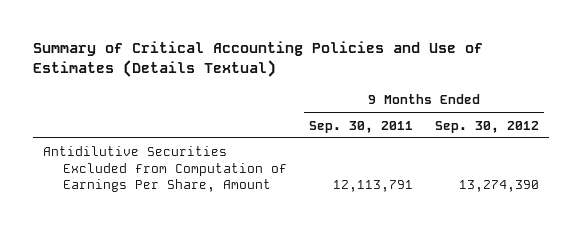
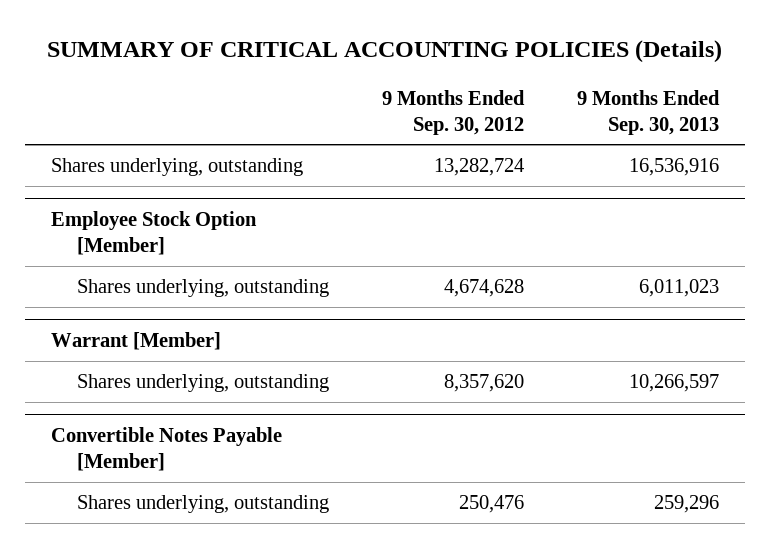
[32,40,483,78] Summary of Critical Accounting Policies and Use of Estimates (Details Textual) -> [46,39,722,63] SUMMARY OF CRITICAL ACCOUNTING POLICIES (Details)
[309,120,414,133] Sep. 30, 2011 -> none
none -> [576,89,720,135] 9 Months Ended Sep. 30, 2013
[43,146,288,192] Antidilutive Securities Excluded from Computation of Earnings Per Share, Amount -> none
none -> [51,158,304,177] Shares underlying, outstanding
none -> [51,211,258,255] Employee Stock Option [Member]
none -> [76,279,329,298] Shares underlying, outstanding
none -> [51,332,222,351] Warrant [Member]
none -> [76,374,329,393] Shares underlying, outstanding
none -> [51,427,283,471] Convertible Notes Payable [Member]
none -> [76,495,329,514] Shares underlying, outstanding

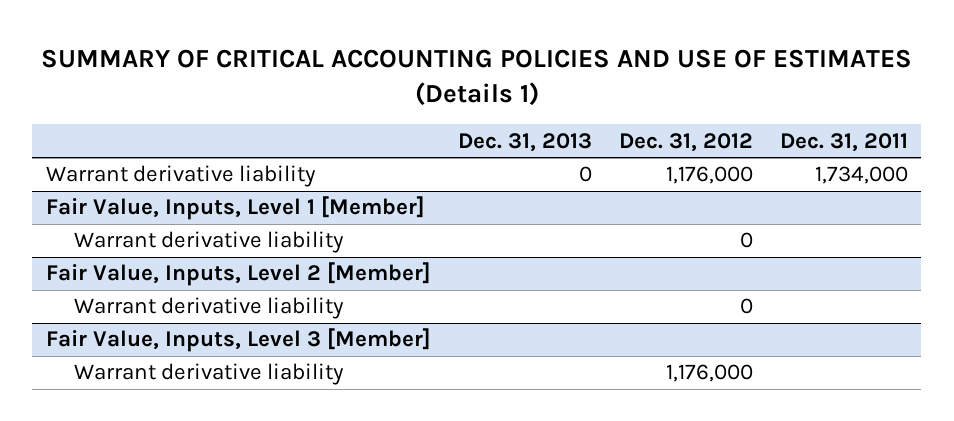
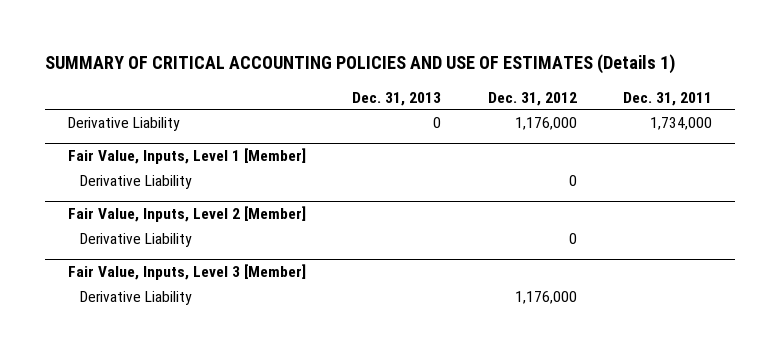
[45,165,316,188] Warrant derivative liability -> [67,116,180,131] Derivative Liability
[73,231,344,254] Warrant derivative liability -> [79,174,192,189] Derivative Liability
[73,297,344,320] Warrant derivative liability -> [79,232,192,247] Derivative Liability
[73,363,344,386] Warrant derivative liability -> [79,290,192,305] Derivative Liability

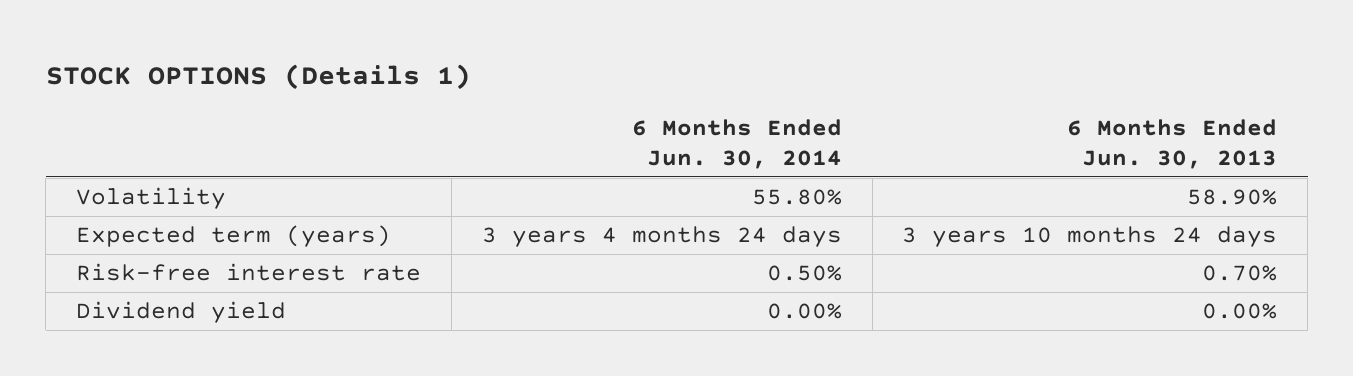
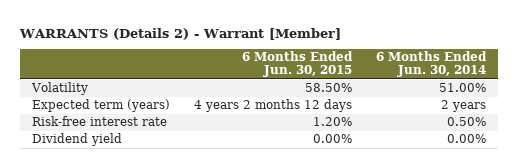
[45,64,471,91] STOCK OPTIONS (Details 1) -> [18,27,341,40] WARRANTS (Details 2) - Warrant [Member]
[1067,118,1278,170] 6 Months Ended Jun. 30, 2013 -> none
none -> [242,51,354,78] 6 Months Ended Jun. 30, 2015
[751,189,842,206] 55.80% -> [439,83,487,93] 51.00%
[481,226,842,248] 3 years 4 months 24 days -> [441,100,487,113] 2 years

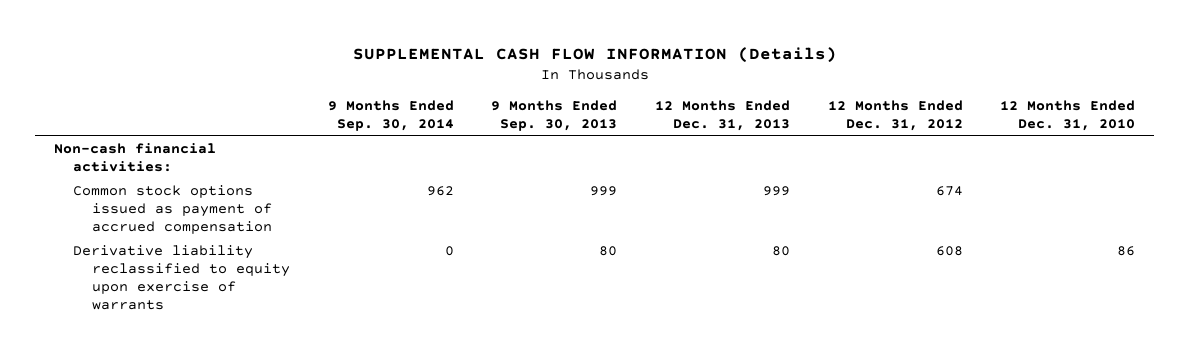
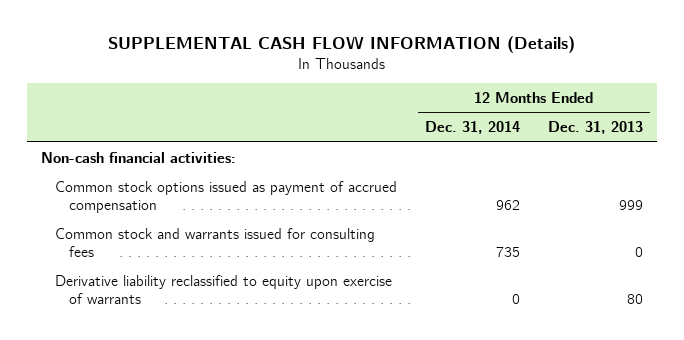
[327,100,454,132] 9 Months Ended Sep. 30, 2014 -> none
[491,100,618,132] 9 Months Ended Sep. 30, 2013 -> none
[827,100,963,132] 12 Months Ended Dec. 31, 2012 -> none
[1000,100,1136,132] 12 Months Ended Dec. 31, 2010 -> none
none -> [425,121,521,135] Dec. 31, 2014
none -> [55,227,376,257] Common stock and warrants issued for consulting fees

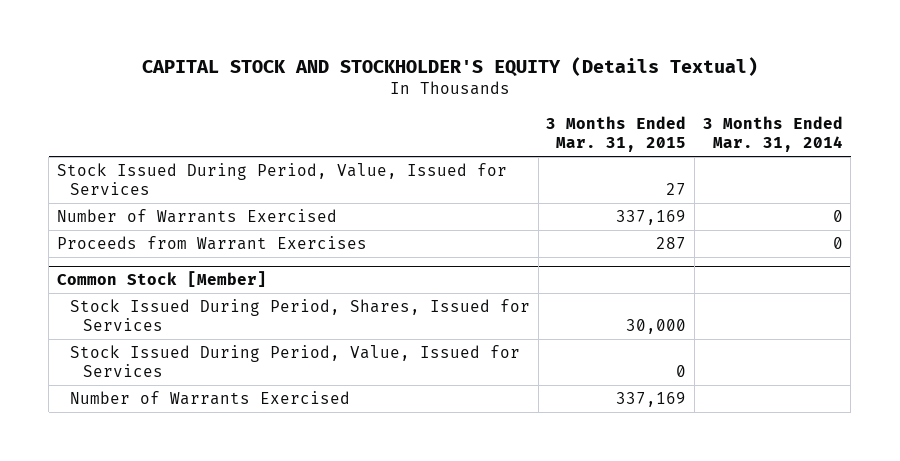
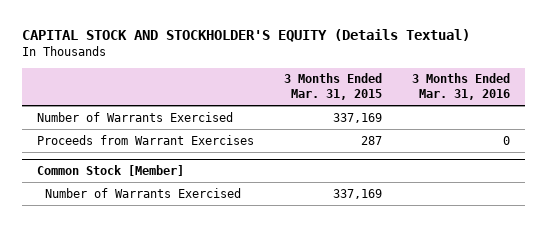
[702,115,843,153] 3 Months Ended Mar. 31, 2014 -> none
none -> [412,73,511,101] 3 Months Ended Mar. 31, 2016
[57,162,508,196] Stock Issued During Period, Value, Issued for Services -> none
[70,298,531,332] Stock Issued During Period, Shares, Issued for Services -> none
[70,344,521,378] Stock Issued During Period, Value, Issued for Services -> none

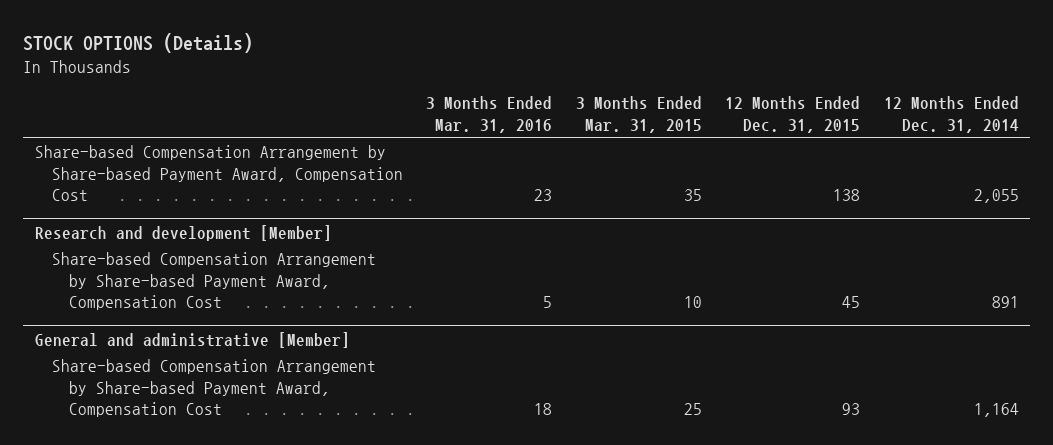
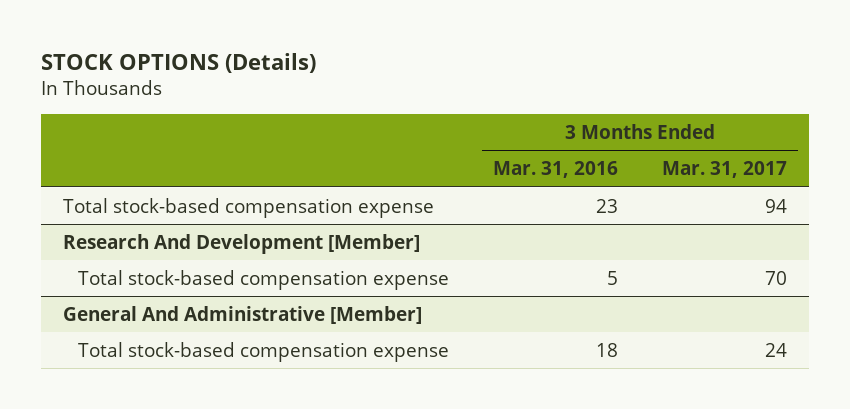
[575,95,702,133] 3 Months Ended Mar. 31, 2015 -> none
[725,95,861,133] 12 Months Ended Dec. 31, 2015 -> none
[883,95,1019,133] 12 Months Ended Dec. 31, 2014 -> none
none -> [662,161,788,179] Mar. 31, 2017
[34,144,403,202] Share-based Compensation Arrangement by Share-based Payment Award, Compensation Cost -> [62,197,434,218] Total stock-based compensation expense
[34,224,332,241] Research and development [Member] -> [62,233,420,254] Research And Development [Member]
[51,251,376,311] Share-based Compensation Arrangement by Share-based Payment Award, Compensation Cost -> [78,269,450,290] Total stock-based compensation expense
[34,331,350,348] General and administrative [Member] -> [62,305,422,324] General And Administrative [Member]
[51,358,376,418] Share-based Compensation Arrangement by Share-based Payment Award, Compensation Cost -> [78,341,450,362] Total stock-based compensation expense

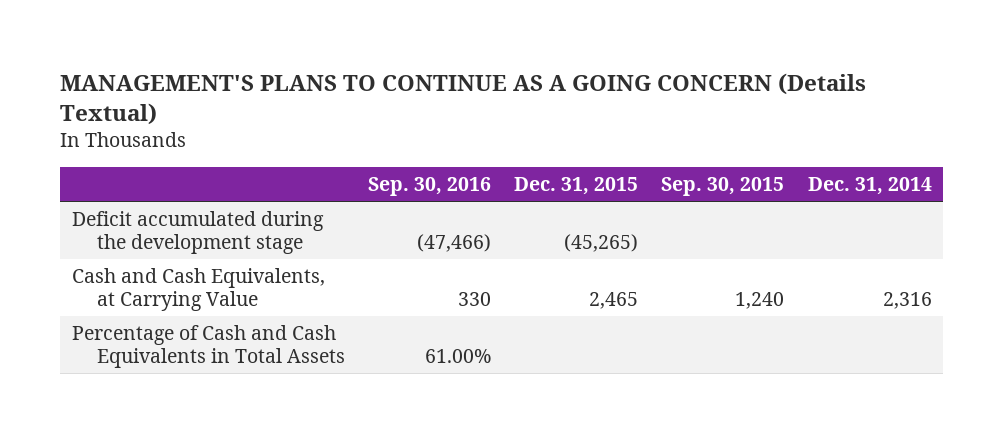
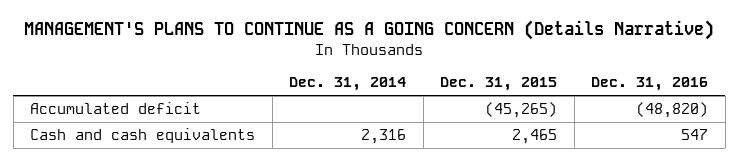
[60,72,867,125] MANAGEMENT'S PLANS TO CONTINUE AS A GOING CONCERN (Details Textual) -> [24,20,715,41] MANAGEMENT'S PLANS TO CONTINUE AS A GOING CONCERN (Details Narrative)
[368,177,492,197] Sep. 30, 2016 -> none
[661,177,785,197] Sep. 30, 2015 -> none
none -> [591,77,709,92] Dec. 31, 2016
[71,325,345,368] Percentage of Cash and Cash Equivalents in Total Assets -> none
[71,211,324,254] Deficit accumulated during the development stage -> [30,102,202,115] Accumulated deficit
[71,268,325,311] Cash and Cash Equivalents, at Carrying Value -> [30,128,256,144] Cash and cash equivalents

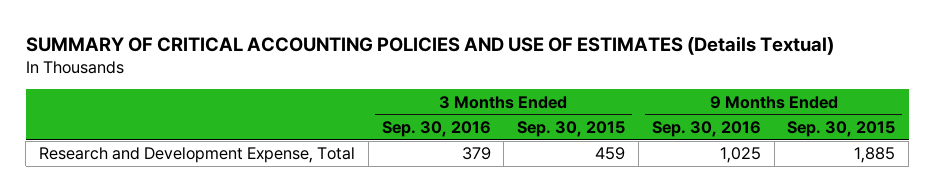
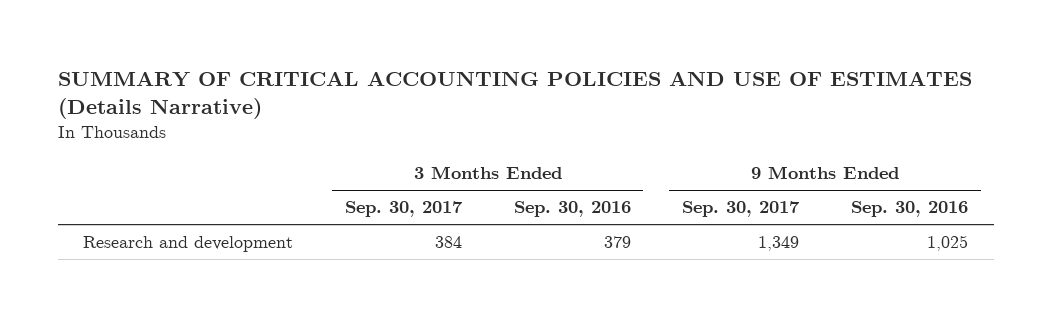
[25,36,834,56] SUMMARY OF CRITICAL ACCOUNTING POLICIES AND USE OF ESTIMATES (Details Textual) -> [57,70,972,119] SUMMARY OF CRITICAL ACCOUNTING POLICIES AND USE OF ESTIMATES (Details Narrative)
[517,121,626,138] Sep. 30, 2015 -> none
[787,121,896,138] Sep. 30, 2015 -> none
none -> [345,201,464,218] Sep. 30, 2017
none -> [682,201,801,218] Sep. 30, 2017
[39,147,356,164] Research and Development Expense, Total -> [83,236,294,253] Research and development

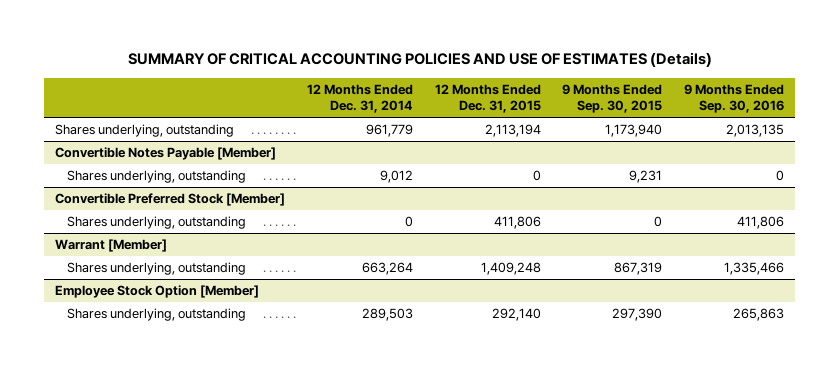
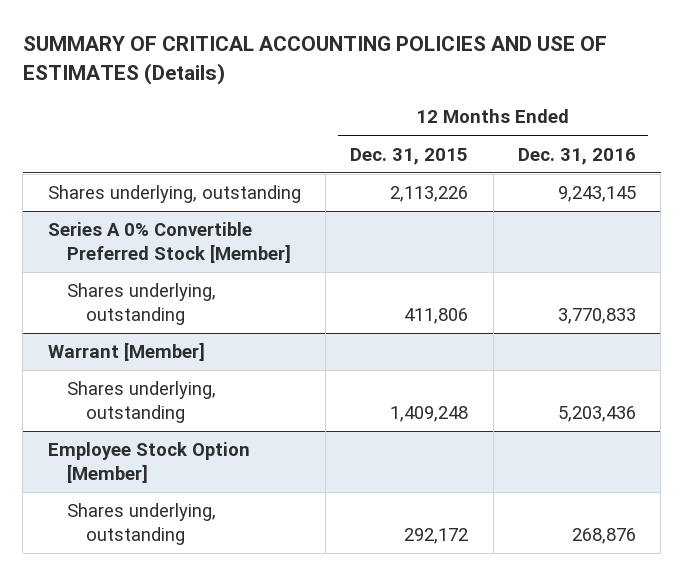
[306,83,413,114] 12 Months Ended Dec. 31, 2014 -> none
[562,83,663,114] 9 Months Ended Sep. 30, 2015 -> none
[684,83,785,114] 9 Months Ended Sep. 30, 2016 -> none
none -> [517,147,636,165] Dec. 31, 2016
[54,147,276,161] Convertible Notes Payable [Member] -> none
[66,170,246,184] Shares underlying, outstanding -> none
[484,124,541,138] 2,113,194 -> [390,186,469,203] 2,113,226
[54,193,285,207] Convertible Preferred Stock [Member] -> [47,222,291,263] Series A 0% Convertible Preferred Stock [Member]
[491,308,541,322] 292,140 -> [404,527,469,544] 292,172

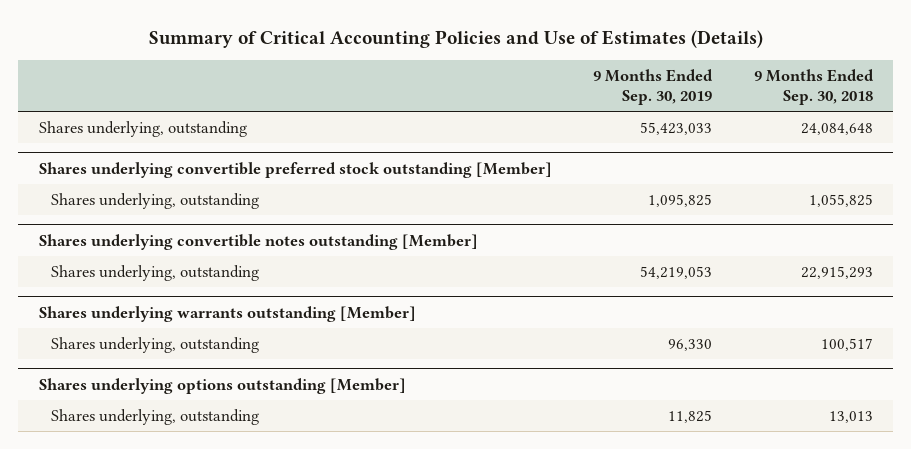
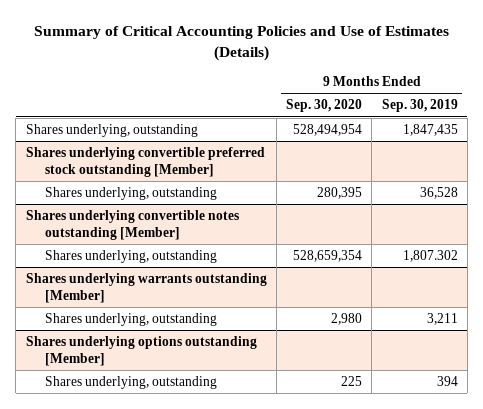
[753,69,874,106] 9 Months Ended Sep. 30, 2018 -> none
none -> [286,99,363,113] Sep. 30, 2020
[640,121,713,135] 55,423,033 -> [402,123,458,136] 1,847,435
[648,193,713,207] 1,095,825 -> [419,186,458,199] 36,528
[640,265,713,279] 54,219,053 -> [402,249,458,262] 1,807.302
[668,338,713,351] 96,330 -> [426,312,458,325] 3,211
[668,409,713,423] 11,825 -> [436,375,458,386] 394

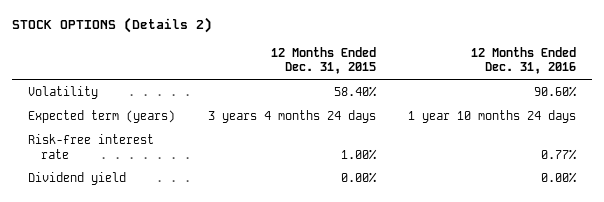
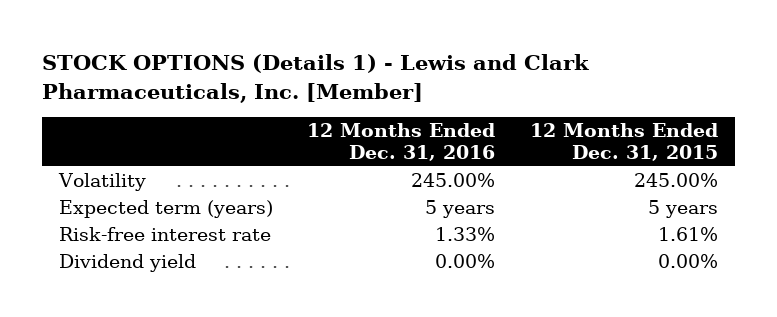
[11,17,212,34] STOCK OPTIONS (Details 2) -> [41,54,589,103] STOCK OPTIONS (Details 1) - Lewis and Clark Pharmaceuticals, Inc. [Member]
[333,85,377,97] 58.40% -> [633,173,718,188] 245.00%
[534,85,578,97] 90.60% -> [411,173,496,188] 245.00%
[207,109,376,123] 3 years 4 months 24 days -> [647,200,718,219] 5 years
[408,109,577,123] 1 year 10 months 24 days -> [425,200,496,219] 5 years
[340,148,377,160] 1.00% -> [657,227,718,242] 1.61%
[541,148,578,160] 0.77% -> [435,227,496,242] 1.33%

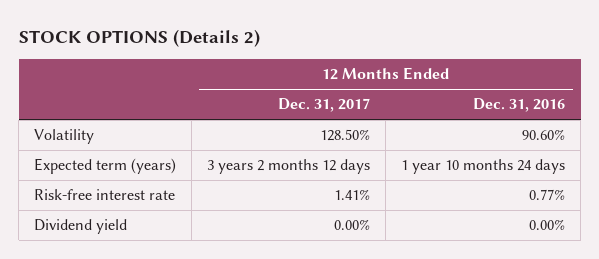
[41,54,589,103] STOCK OPTIONS (Details 1) - Lewis and Clark Pharmaceuticals, Inc. [Member] -> [18,29,260,48] STOCK OPTIONS (Details 2)
[529,122,718,161] 12 Months Ended Dec. 31, 2015 -> none
none -> [278,98,371,113] Dec. 31, 2017
[411,173,496,188] 245.00% -> [522,129,566,141] 90.60%
[425,200,496,219] 5 years -> [401,159,566,175] 1 year 10 months 24 days
[435,227,496,242] 1.33% -> [529,189,566,201] 0.77%

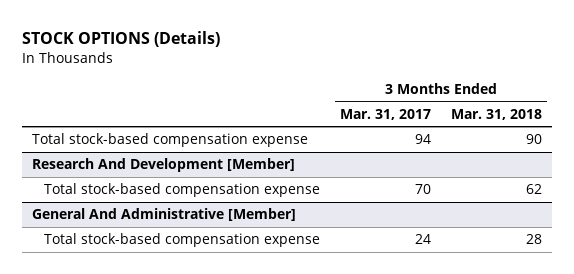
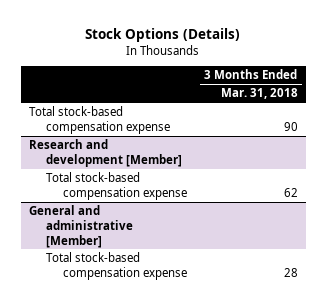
[22,30,221,47] STOCK OPTIONS (Details) -> [85,27,241,42] Stock Options (Details)
[340,108,432,120] Mar. 31, 2017 -> none
[32,158,296,173] Research And Development [Member] -> [29,139,183,167] Research and development [Member]
[32,208,297,222] General And Administrative [Member] -> [29,205,134,248] General and administrative [Member]

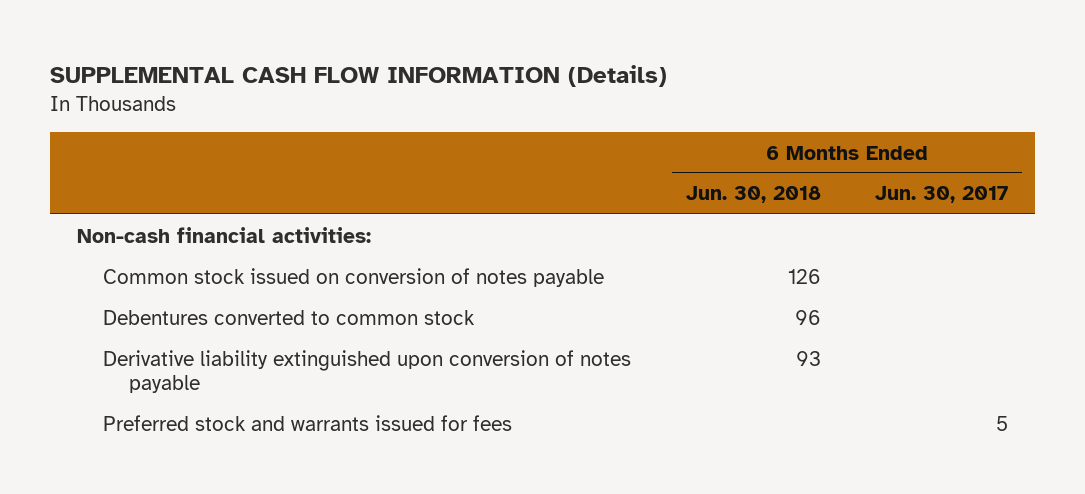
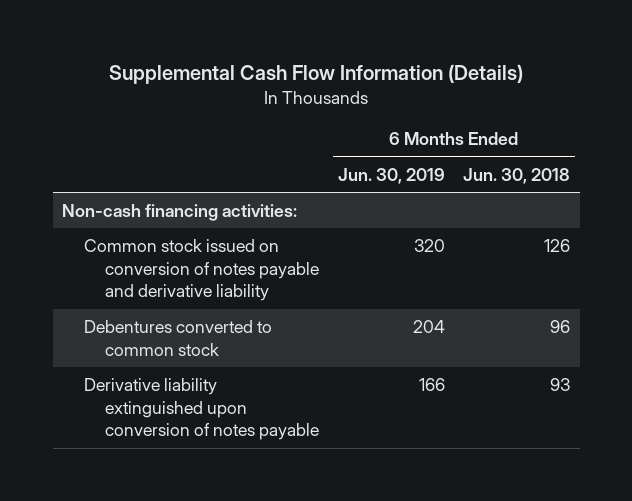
[50,64,668,87] SUPPLEMENTAL CASH FLOW INFORMATION (Details) -> [109,64,524,85] Supplemental Cash Flow Information (Details)
[875,186,1009,204] Jun. 30, 2017 -> none
none -> [337,167,445,184] Jun. 30, 2019
[77,226,372,243] Non-cash financial activities: -> [62,204,298,222] Non-cash financing activities:
[103,267,605,287] Common stock issued on conversion of notes payable -> [83,239,320,302] Common stock issued on conversion of notes payable and derivative liability
[103,414,513,431] Preferred stock and warrants issued for fees -> none

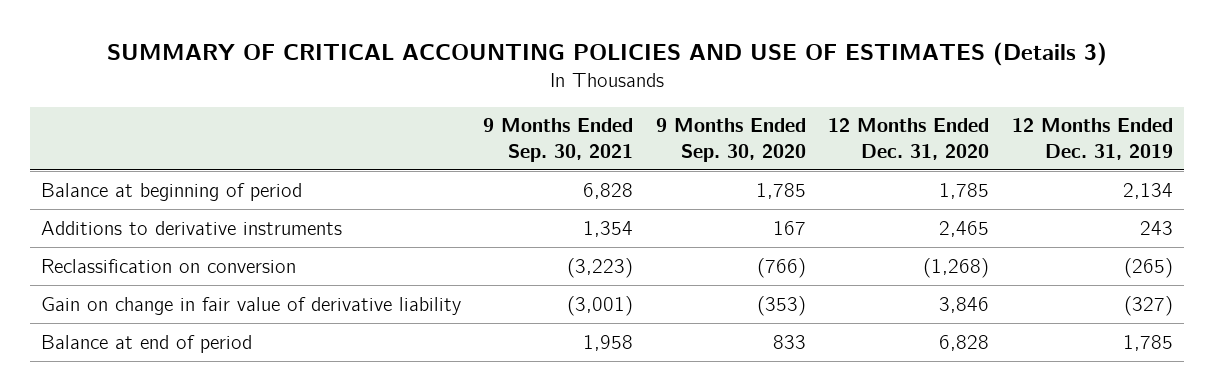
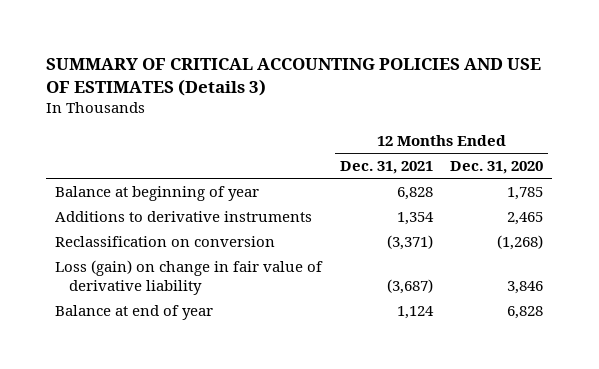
[483,118,634,162] 9 Months Ended Sep. 30, 2021 -> none
[655,118,806,162] 9 Months Ended Sep. 30, 2020 -> none
[1011,118,1173,160] 12 Months Ended Dec. 31, 2019 -> none
none -> [339,161,433,175] Dec. 31, 2021
[40,182,302,201] Balance at beginning of period -> [55,185,260,201] Balance at beginning of year
[40,296,461,315] Gain on change in fair value of derivative liability -> [55,259,324,295] Loss (gain) on change in fair value of derivative liability
[40,334,252,353] Balance at end of period -> [55,304,214,320] Balance at end of year

